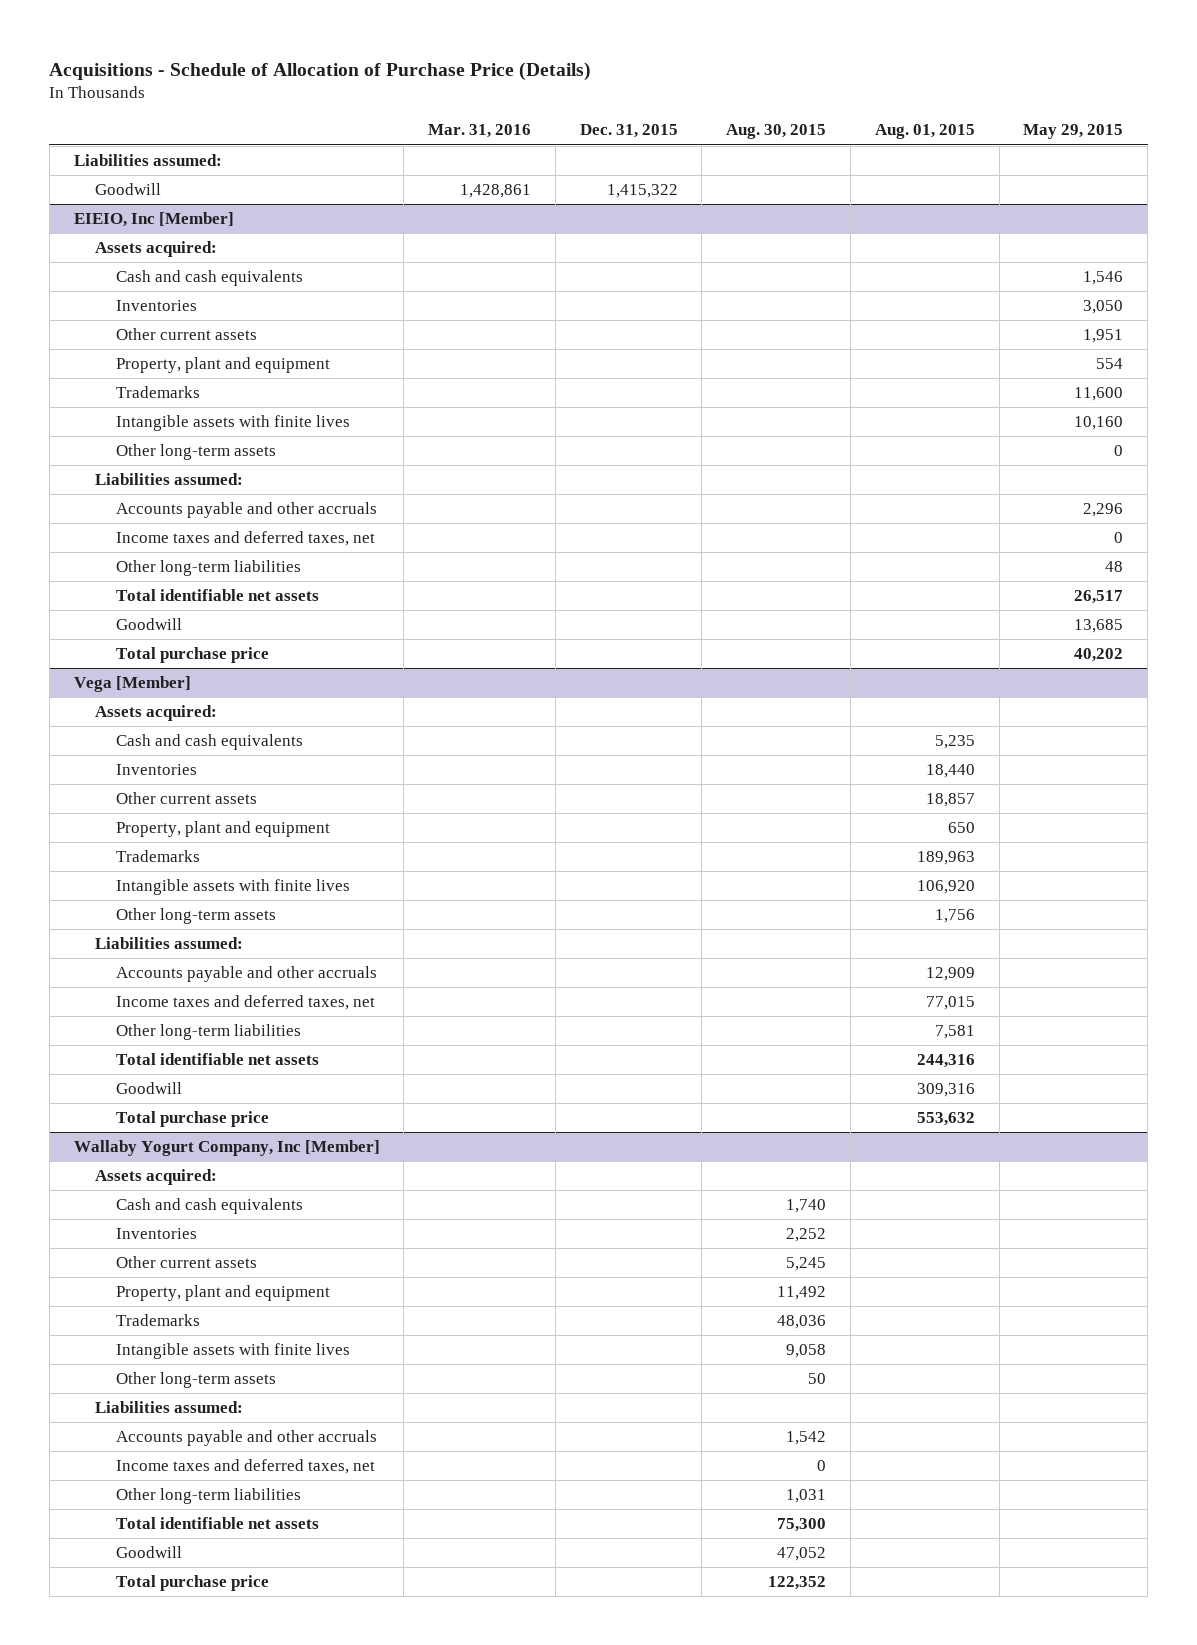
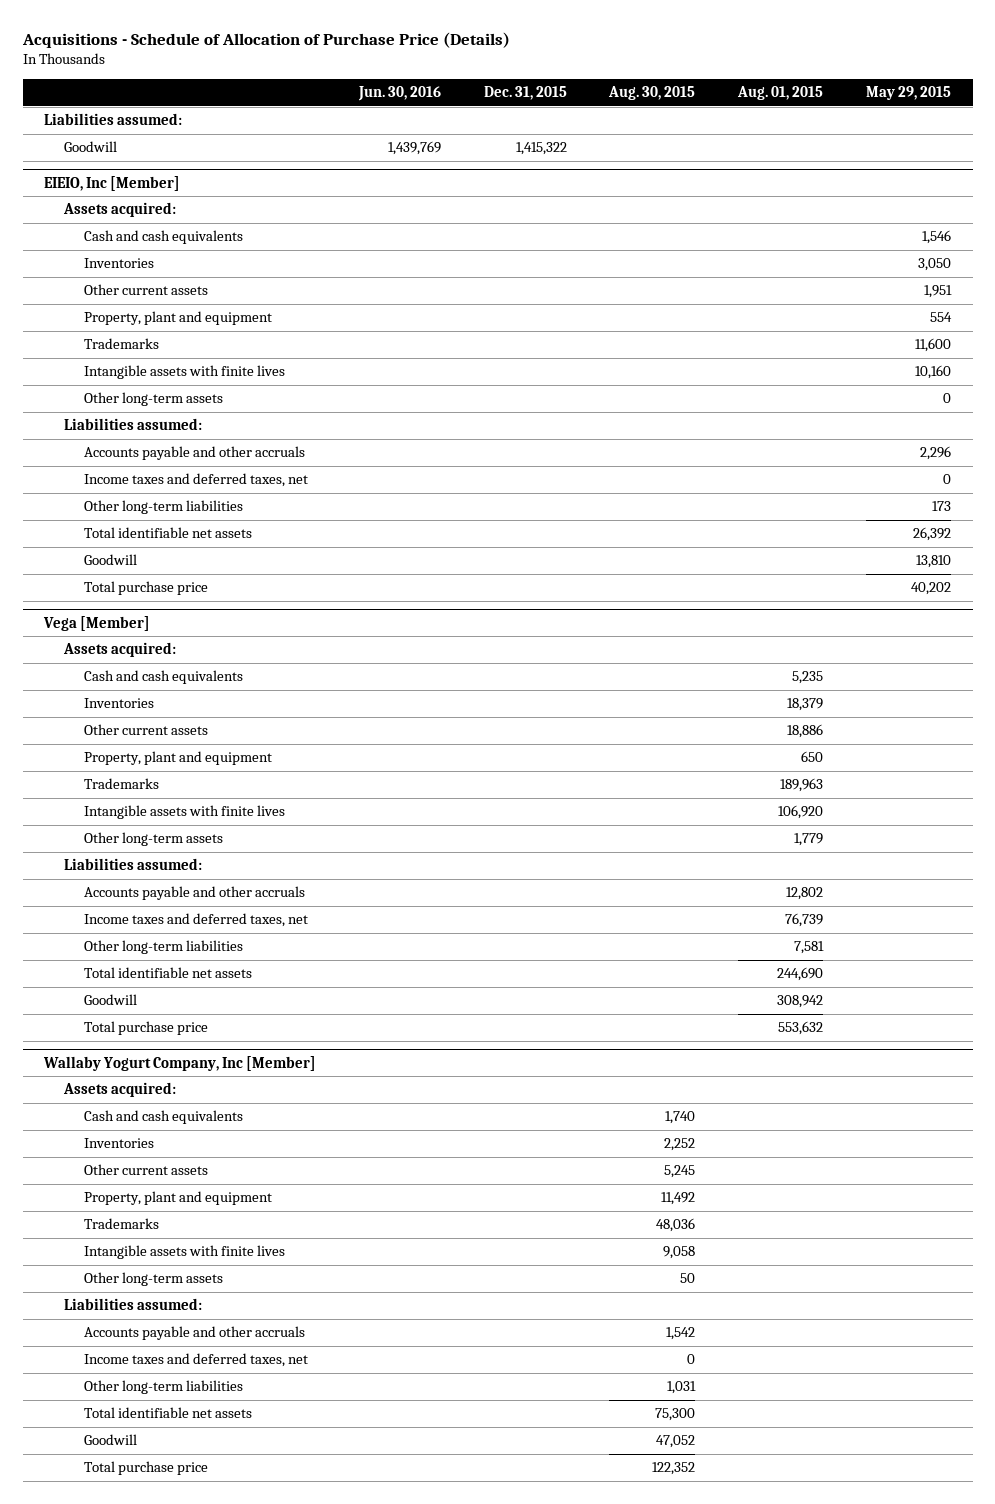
[428,124,532,139] Mar. 31, 2016 -> none
none -> [357,86,441,102] Jun. 30, 2016
[1105,561,1124,573] 48 -> [932,501,952,512] 173
[1074,590,1124,605] 26,517 -> [913,527,952,542] 26,392
[1074,619,1124,634] 13,685 -> [916,555,952,569] 13,810
[925,764,975,779] 18,440 -> [787,698,824,712] 18,379
[925,793,975,808] 18,857 -> [787,724,824,739] 18,886
[934,909,975,924] 1,756 -> [794,833,824,847] 1,779
[925,967,975,982] 12,909 -> [786,887,824,901] 12,802
[925,996,975,1011] 77,015 -> [785,913,824,928] 76,739
[916,1054,975,1069] 244,316 -> [777,967,824,982] 244,690
[916,1083,975,1098] 309,316 -> [777,995,824,1009] 308,942

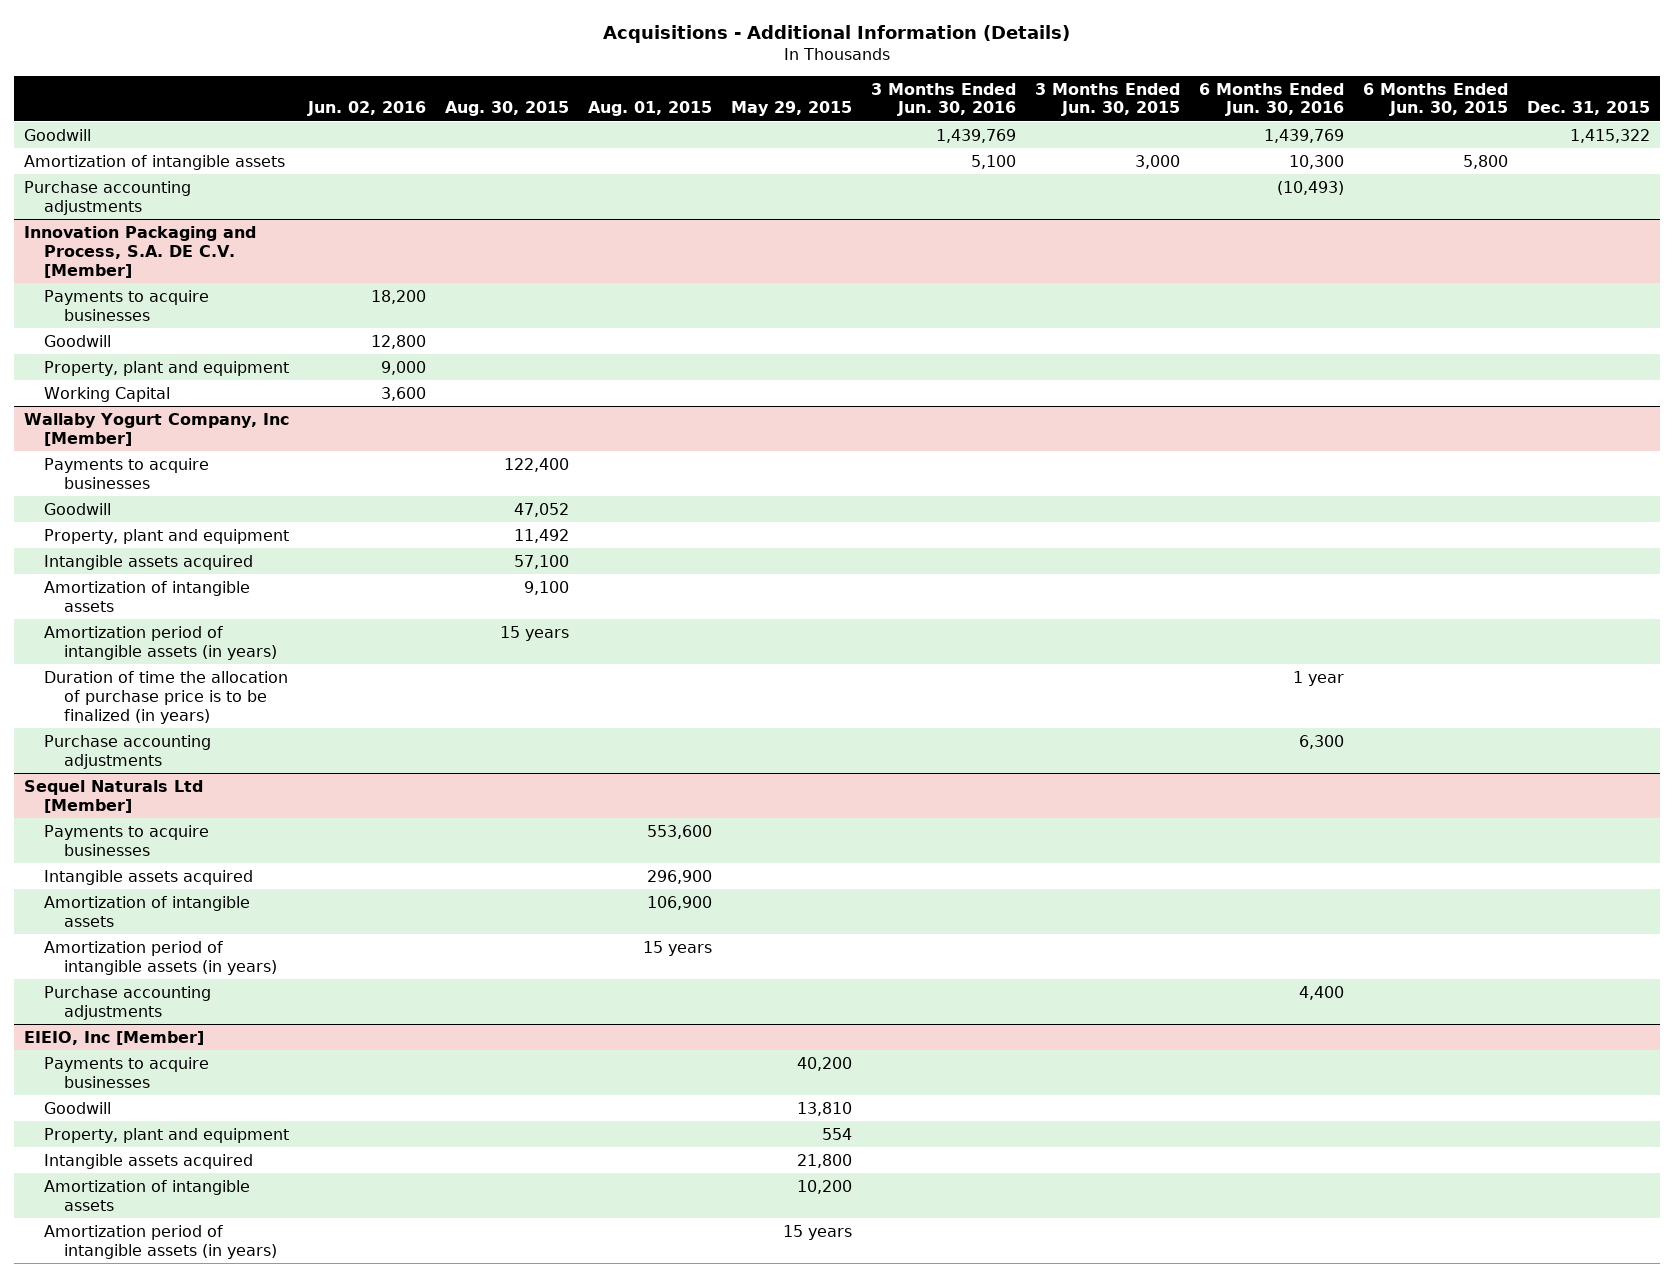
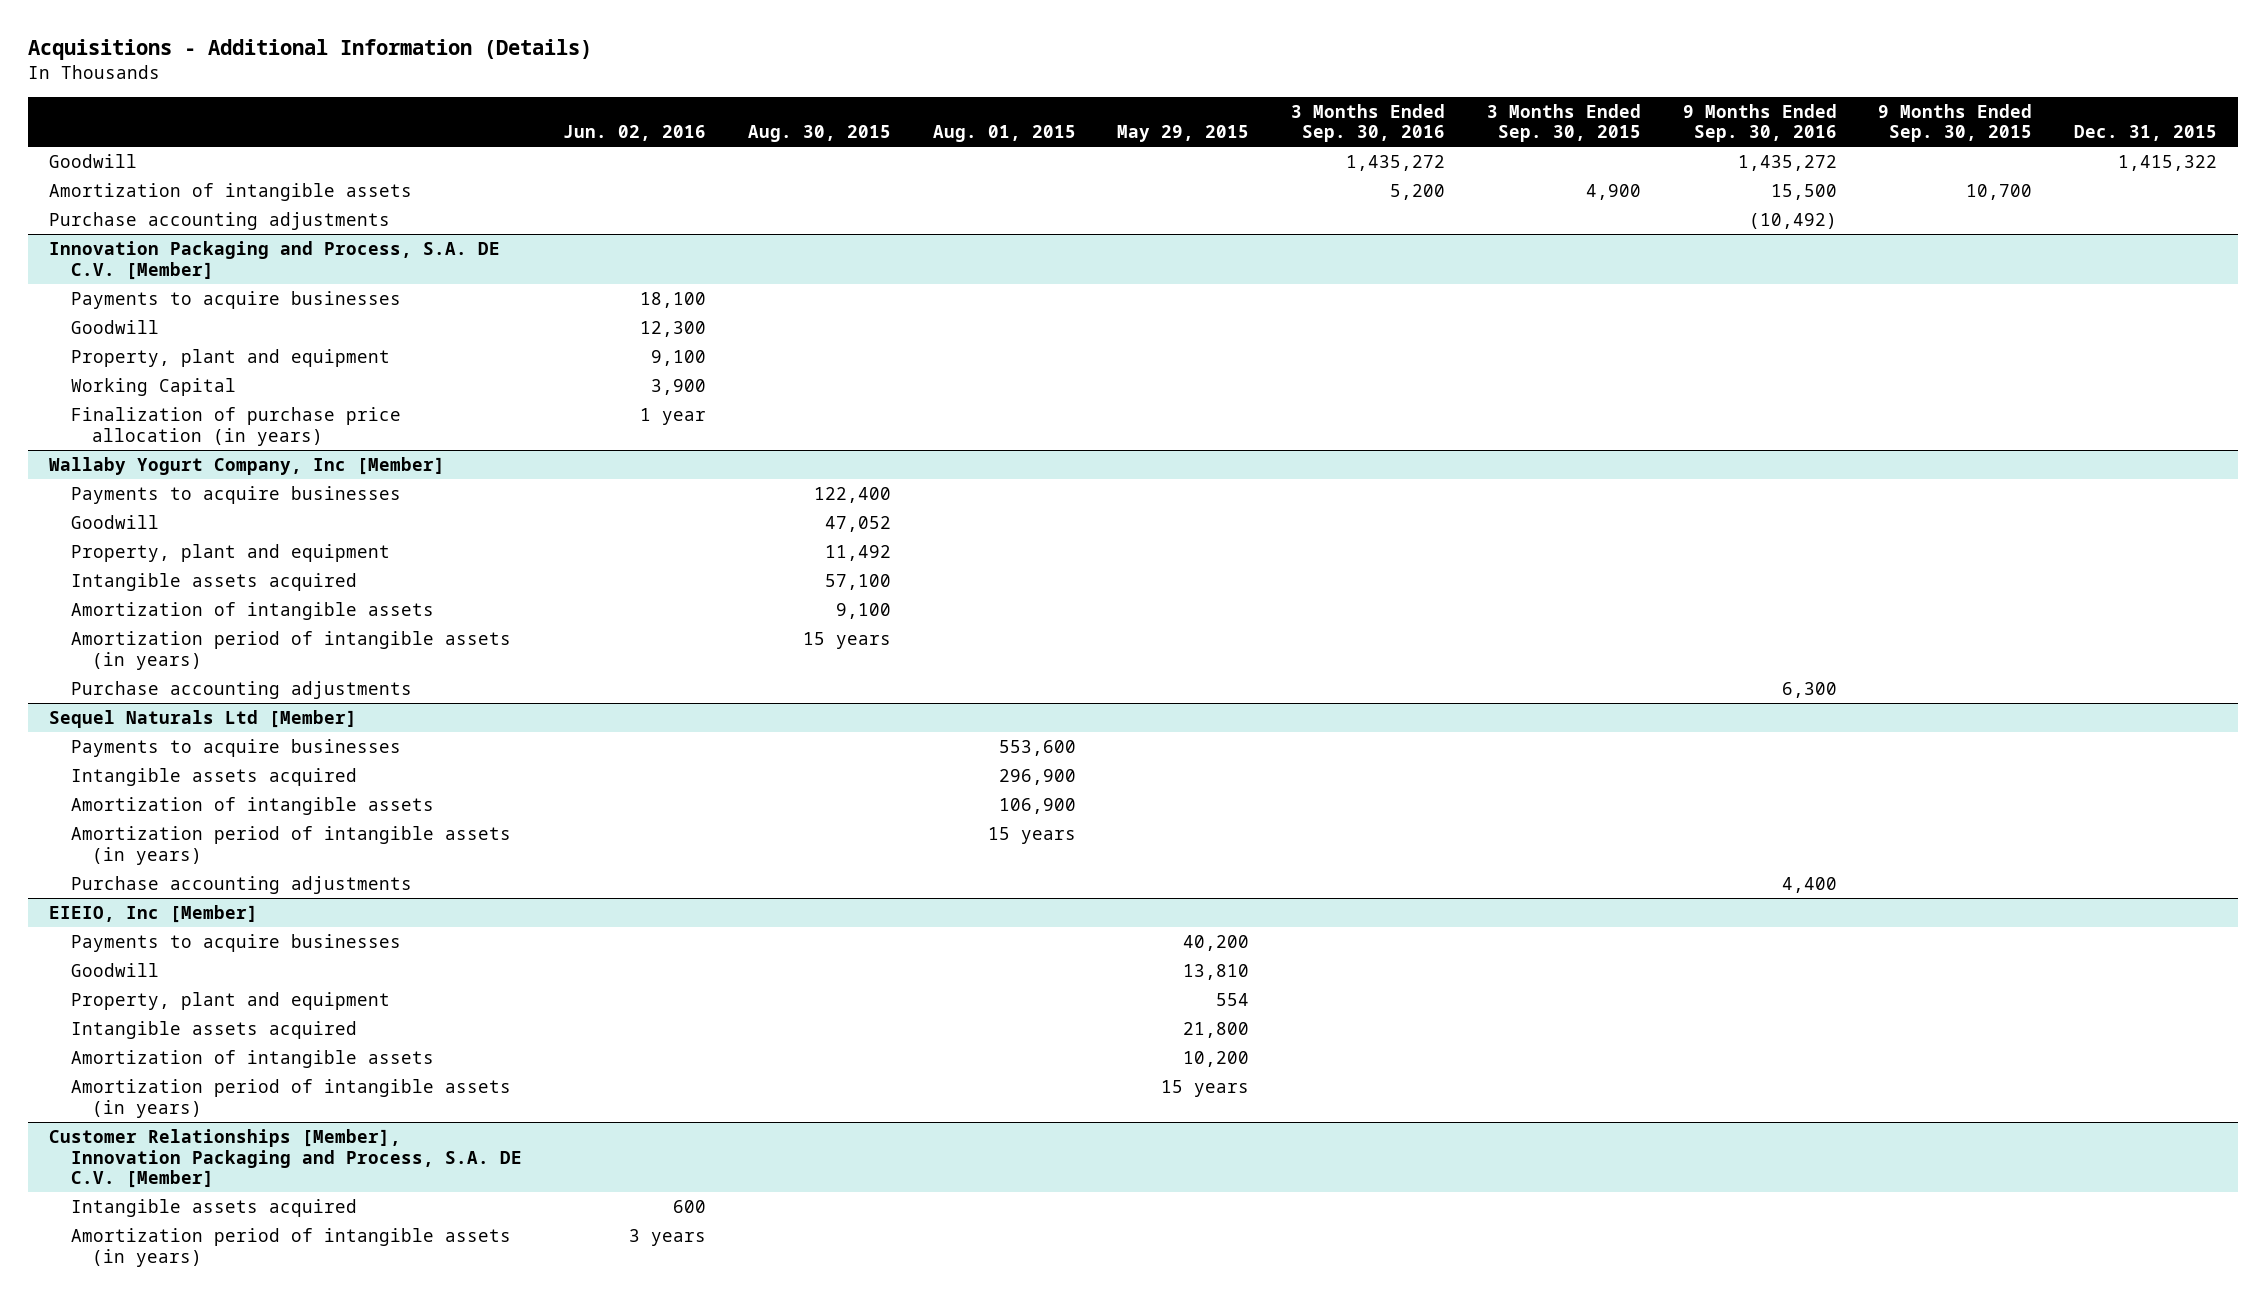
[871,82,1017,117] 3 Months Ended Jun. 30, 2016 -> none
[1035,82,1181,117] 3 Months Ended Jun. 30, 2015 -> none
[1199,82,1345,117] 6 Months Ended Jun. 30, 2016 -> none
[1363,82,1509,117] 6 Months Ended Jun. 30, 2015 -> none
none -> [1291,103,1446,143] 3 Months Ended Sep. 30, 2016
none -> [1486,103,1641,143] 3 Months Ended Sep. 30, 2015
none -> [1682,103,1837,143] 9 Months Ended Sep. 30, 2016
none -> [1878,103,2033,143] 9 Months Ended Sep. 30, 2015
[370,289,426,304] 18,200 -> [640,291,707,308] 18,100
[370,334,426,349] 12,800 -> [640,320,707,337] 12,300
[380,360,426,375] 9,000 -> [651,349,707,366] 9,100
[380,386,426,401] 3,600 -> [651,378,707,395] 3,900
none -> [70,406,401,446] Finalization of purchase price allocation (in years)
[43,670,288,724] Duration of time the allocation of purchase price is to be finalized (in years) -> none
none -> [48,1128,522,1189] Customer Relationships [Member], Innovation Packaging and Process, S.A. DE C.V. [Member]
none -> [70,1198,357,1217] Intangible assets acquired
none -> [70,1227,511,1267] Amortization period of intangible assets (in years)

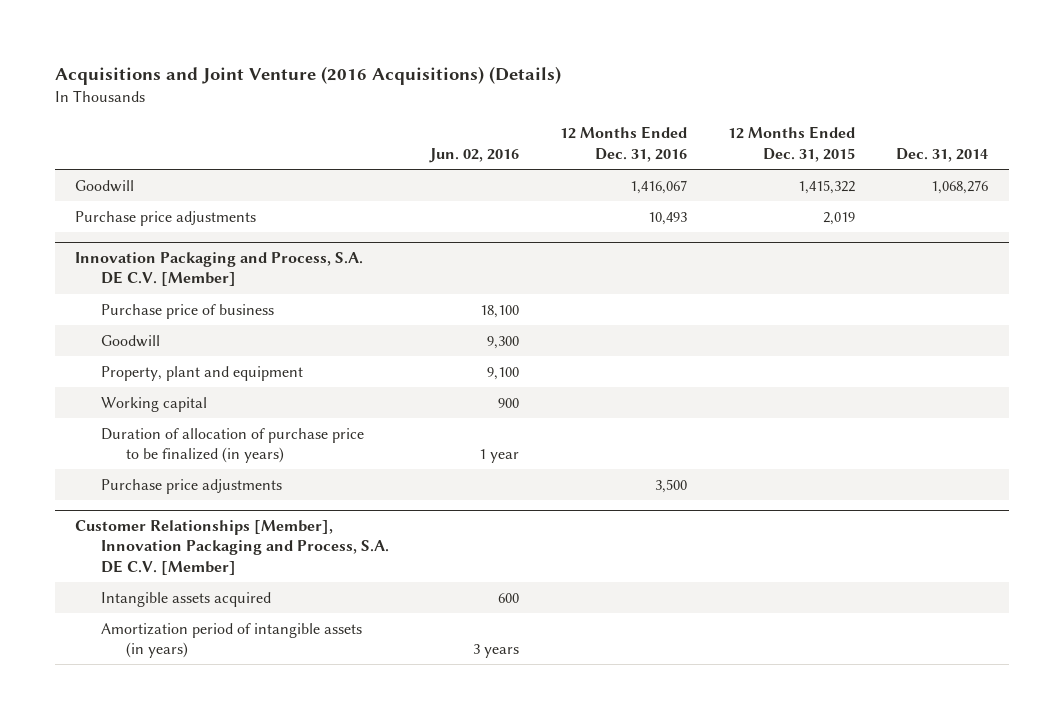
[27,39,592,61] Acquisitions - Additional Information (Details) -> [54,65,561,85] Acquisitions and Joint Venture (2016 Acquisitions) (Details)
[747,125,891,143] Aug. 30, 2015 -> none
[932,125,1076,143] Aug. 01, 2015 -> none
[1117,125,1250,143] May 29, 2015 -> none
[1291,103,1446,143] 3 Months Ended Sep. 30, 2016 -> none
[1486,103,1641,143] 3 Months Ended Sep. 30, 2015 -> none
[1682,103,1837,143] 9 Months Ended Sep. 30, 2016 -> none
[1878,103,2033,143] 9 Months Ended Sep. 30, 2015 -> none
[2074,125,2218,142] Dec. 31, 2015 -> none
none -> [559,126,687,162] 12 Months Ended Dec. 31, 2016
none -> [728,126,856,162] 12 Months Ended Dec. 31, 2015
none -> [896,147,989,162] Dec. 31, 2014
[48,182,412,201] Amortization of intangible assets -> none
[48,211,390,230] Purchase accounting adjustments -> [75,210,257,226] Purchase price adjustments
[70,290,401,309] Payments to acquire businesses -> [100,303,274,319] Purchase price of business
[640,320,707,337] 12,300 -> [486,335,519,349] 9,300
[48,456,445,475] Wallaby Yogurt Company, Inc [Member] -> none
[70,485,401,504] Payments to acquire businesses -> none
[70,514,159,529] Goodwill -> none
[70,543,390,562] Property, plant and equipment -> none
[70,572,357,591] Intangible assets acquired -> none
[70,601,434,620] Amortization of intangible assets -> none
[70,630,511,670] Amortization period of intangible assets (in years) -> none
[70,680,412,699] Purchase accounting adjustments -> none
[48,709,357,728] Sequel Naturals Ltd [Member] -> none
[70,738,401,757] Payments to acquire businesses -> none
[70,767,357,786] Intangible assets acquired -> none
[70,796,434,815] Amortization of intangible assets -> none
[70,825,511,865] Amortization period of intangible assets (in years) -> none
[70,875,412,894] Purchase accounting adjustments -> none
[48,904,258,923] EIEIO, Inc [Member] -> none
[70,933,401,952] Payments to acquire businesses -> none
[70,962,159,977] Goodwill -> none
[70,991,390,1010] Property, plant and equipment -> none
[70,1020,357,1039] Intangible assets acquired -> none
[70,1049,434,1068] Amortization of intangible assets -> none
[70,1078,511,1118] Amortization period of intangible assets (in years) -> none
[70,377,236,396] Working Capital -> [100,396,207,412] Working capital
[651,378,707,395] 3,900 -> [497,397,519,408] 900
[70,406,401,446] Finalization of purchase price allocation (in years) -> [100,427,364,464] Duration of allocation of purchase price to be finalized (in years)
none -> [100,478,282,494] Purchase price adjustments

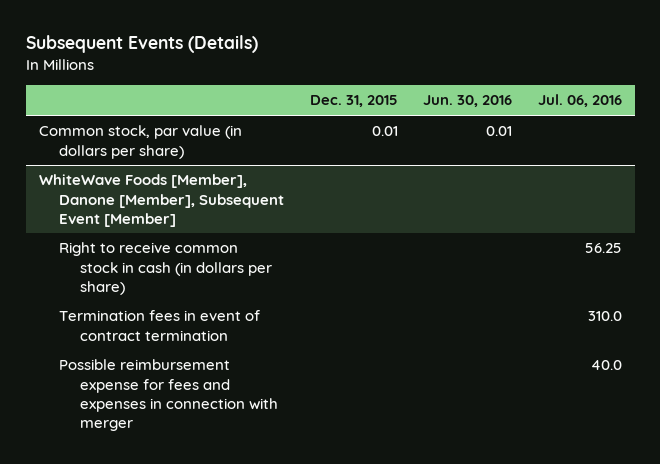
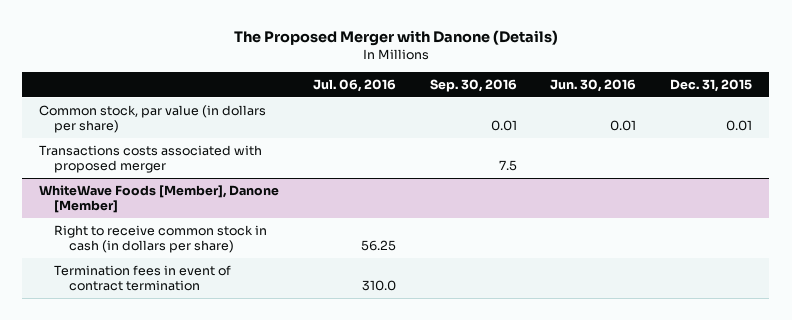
[25,35,258,54] Subsequent Events (Details) -> [233,30,558,47] The Proposed Merger with Danone (Details)
none -> [429,79,517,93] Sep. 30, 2016
none -> [39,144,263,174] Transactions costs associated with proposed merger
[38,174,285,227] WhiteWave Foods [Member], Danone [Member], Subsequent Event [Member] -> [39,184,280,214] WhiteWave Foods [Member], Danone [Member]
[59,359,278,432] Possible reimbursement expense for fees and expenses in connection with merger -> none

